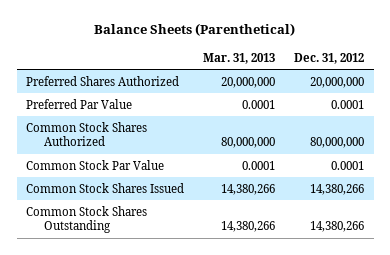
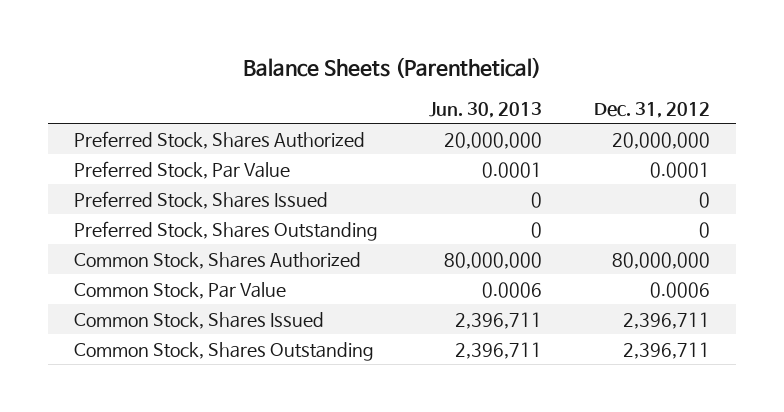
[203,52,276,64] Mar. 31, 2013 -> none
none -> [429,101,543,118] Jun. 30, 2013
[26,75,180,86] Preferred Shares Authorized -> [73,130,365,149] Preferred Stock, Shares Authorized
[26,98,133,109] Preferred Par Value -> [73,160,290,179] Preferred Stock, Par Value
none -> [73,190,328,209] Preferred Stock, Shares Issued
none -> [73,220,378,241] Preferred Stock, Shares Outstanding
[26,121,148,147] Common Stock Shares Authorized -> [73,251,361,269] Common Stock, Shares Authorized
[26,159,165,170] Common Stock Par Value -> [73,281,286,299] Common Stock, Par Value
[331,160,365,170] 0.0001 -> [650,281,711,298] 0.0006
[26,182,185,193] Common Stock Shares Issued -> [73,311,324,329] Common Stock, Shares Issued
[310,183,365,195] 14,380,266 -> [623,311,711,329] 2,396,711
[26,205,148,234] Common Stock Shares Outstanding -> [73,341,374,361] Common Stock, Shares Outstanding
[310,221,365,233] 14,380,266 -> [623,341,711,359] 2,396,711

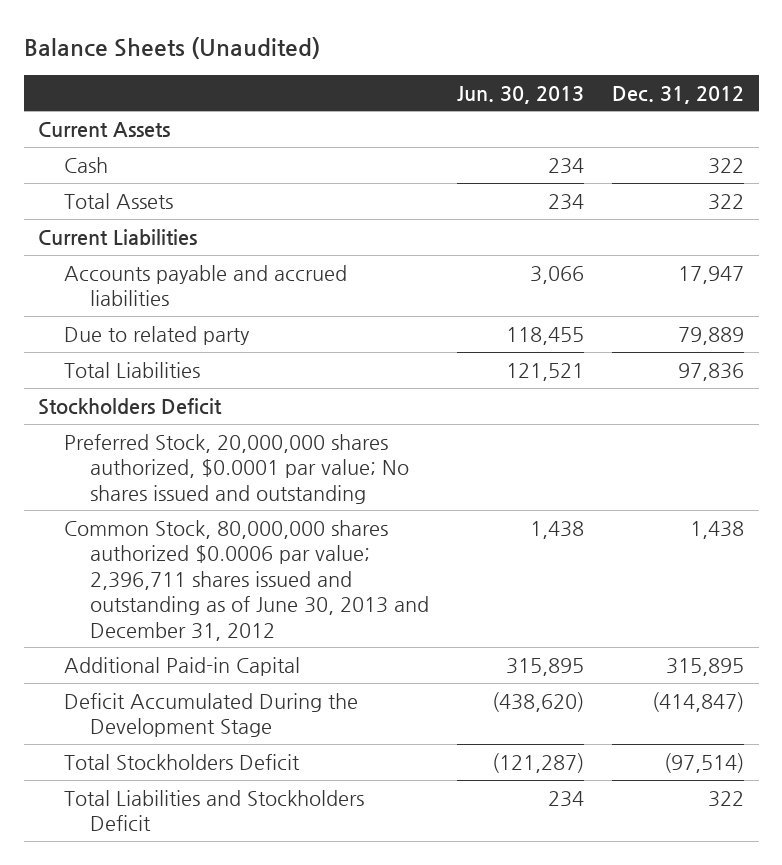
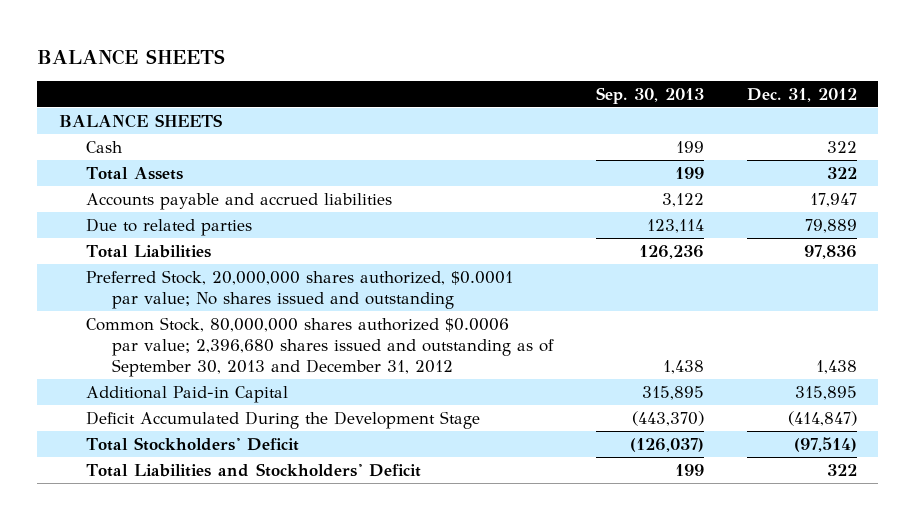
[23,36,320,59] Balance Sheets (Unaudited) -> [37,49,226,66] BALANCE SHEETS
[457,85,585,104] Jun. 30, 2013 -> none
none -> [596,86,705,104] Sep. 30, 2013
[37,121,170,137] Current Assets -> none
none -> [58,113,222,128] BALANCE SHEETS
[37,228,197,245] Current Liabilities -> none
[63,325,250,345] Due to related party -> [85,217,252,236] Due to related parties
[37,397,222,415] Stockholders Deficit -> none
[63,519,429,641] Common Stock, 80,000,000 shares authorized $0.0006 par value; 2,396,711 shares issued and outstanding as of June 30, 2013 and December 31, 2012 -> [85,316,555,378] Common Stock, 80,000,000 shares authorized $0.0006 par value; 2,396,680 shares issued and outstanding as of September 30, 2013 and December 31, 2012
[63,753,300,770] Total Stockholders Deficit -> [85,436,299,451] Total Stockholders' Deficit
[63,789,364,832] Total Liabilities and Stockholders Deficit -> [85,462,421,477] Total Liabilities and Stockholders' Deficit

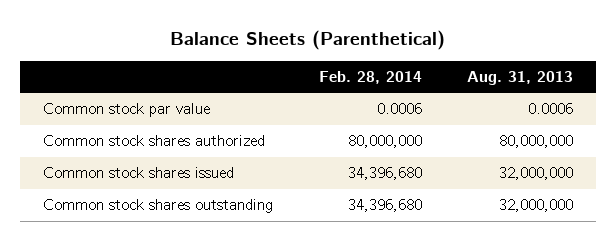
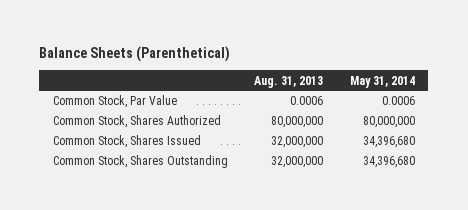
[318,70,422,84] Feb. 28, 2014 -> none
none -> [349,75,415,88] May 31, 2014
[42,103,210,118] Common stock par value -> [52,95,177,109] Common Stock, Par Value
[42,135,265,147] Common stock shares authorized -> [52,115,221,129] Common Stock, Shares Authorized
[42,167,234,179] Common stock shares issued -> [52,135,201,149] Common Stock, Shares Issued
[42,199,273,214] Common stock shares outstanding -> [52,155,228,169] Common Stock, Shares Outstanding

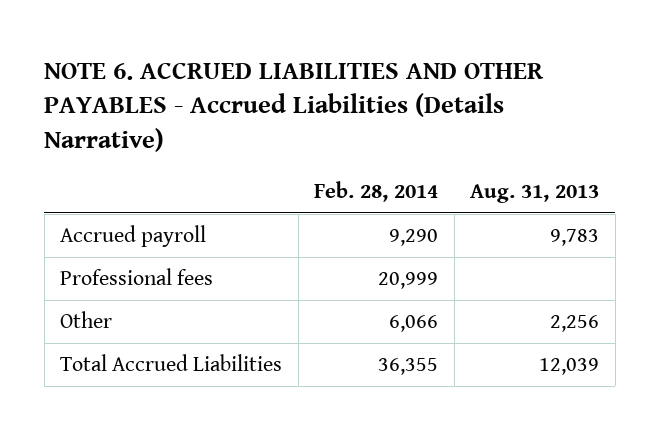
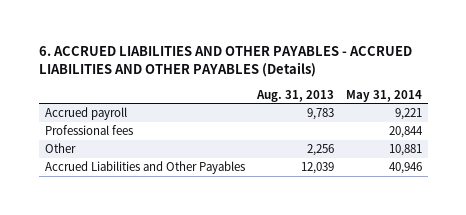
[44,61,545,152] NOTE 6. ACCRUED LIABILITIES AND OTHER PAYABLES - Accrued Liabilities (Details Narrative) -> [38,46,412,78] 6. ACCRUED LIABILITIES AND OTHER PAYABLES - ACCRUED LIABILITIES AND OTHER PAYABLES (Details)
[314,181,439,203] Feb. 28, 2014 -> none
none -> [345,89,422,102] May 31, 2014
[60,354,283,372] Total Accrued Liabilities -> [44,160,245,174] Accrued Liabilities and Other Payables

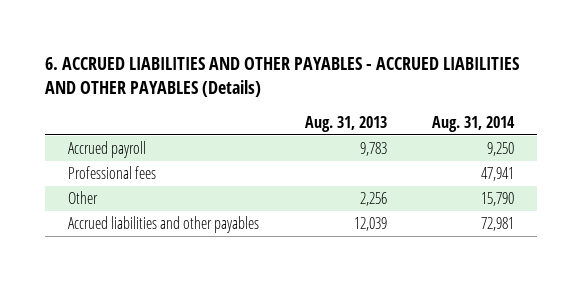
[345,89,422,102] May 31, 2014 -> none
none -> [432,115,516,132] Aug. 31, 2014
[44,160,245,174] Accrued Liabilities and Other Payables -> [67,215,259,233] Accrued liabilities and other payables

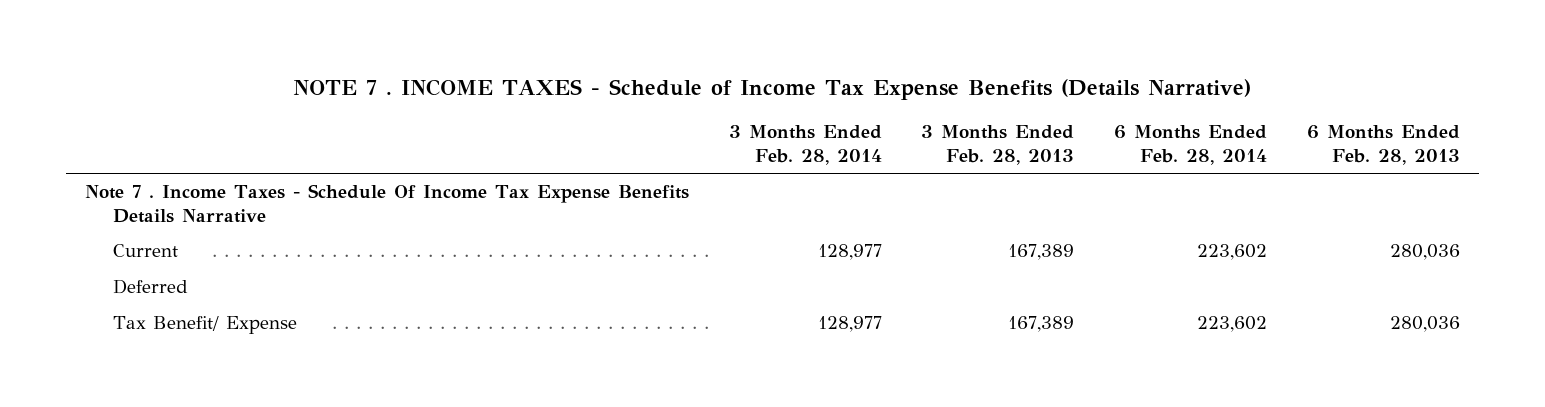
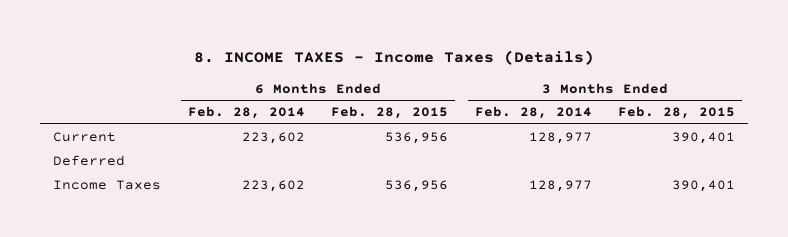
[293,79,1252,101] NOTE 7 . INCOME TAXES - Schedule of Income Tax Expense Benefits (Details Narrative) -> [194,50,595,66] 8. INCOME TAXES - Income Taxes (Details)
[921,125,1075,166] 3 Months Ended Feb. 28, 2013 -> none
[1306,125,1460,166] 6 Months Ended Feb. 28, 2013 -> none
none -> [331,106,449,120] Feb. 28, 2015
none -> [618,106,736,120] Feb. 28, 2015
[85,184,690,224] Note 7 . Income Taxes - Schedule Of Income Tax Expense Benefits Details Narrative -> none
[112,316,297,335] Tax Benefit/ Expense -> [53,180,162,191] Income Taxes

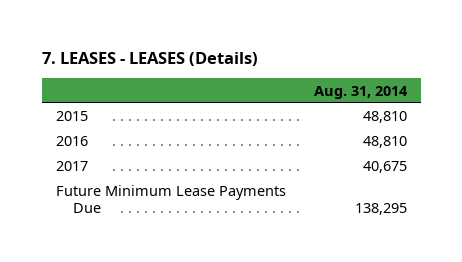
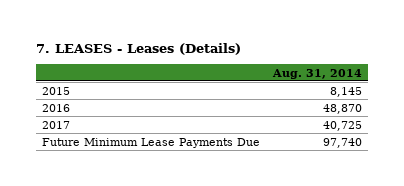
[41,51,258,66] 7. LEASES - LEASES (Details) -> [35,42,241,55] 7. LEASES - Leases (Details)
[362,111,407,124] 48,810 -> [329,86,362,97] 8,145
[362,136,407,149] 48,810 -> [322,103,362,114] 48,870
[362,161,407,174] 40,675 -> [322,120,362,131] 40,725
[354,203,407,216] 138,295 -> [322,137,362,148] 97,740

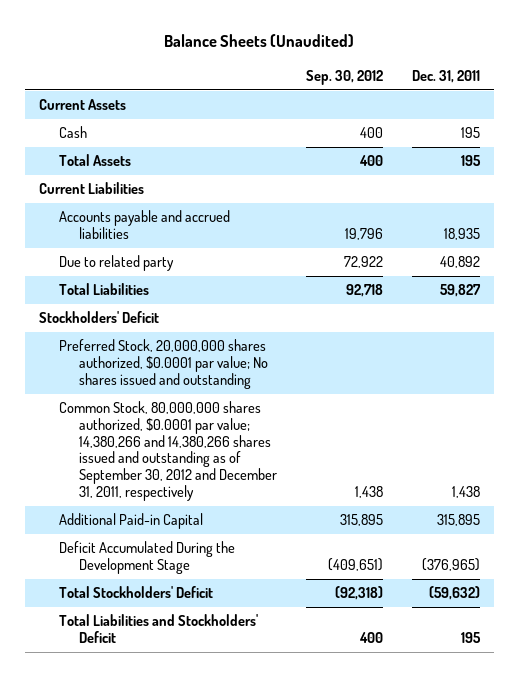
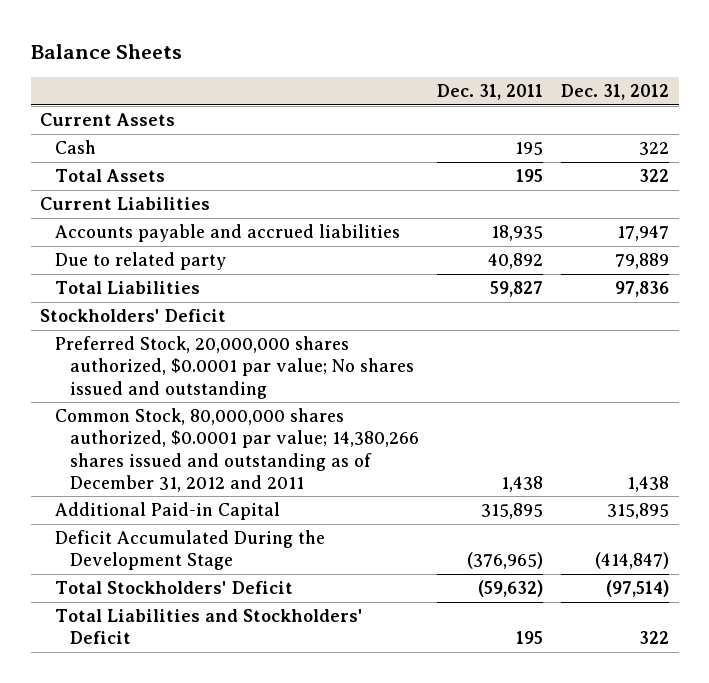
[164,34,355,48] Balance Sheets (Unaudited) -> [30,43,182,59] Balance Sheets
[305,70,383,86] Sep. 30, 2012 -> none
none -> [561,84,670,101] Dec. 31, 2012
[59,401,277,501] Common Stock, 80,000,000 shares authorized, $0.0001 par value; 14,380,266 and 14,380,266 shares issued and outstanding as of September 30, 2012 and December 31, 2011, respectively -> [54,408,419,492] Common Stock, 80,000,000 shares authorized, $0.0001 par value; 14,380,266 shares issued and outstanding as of December 31, 2012 and 2011

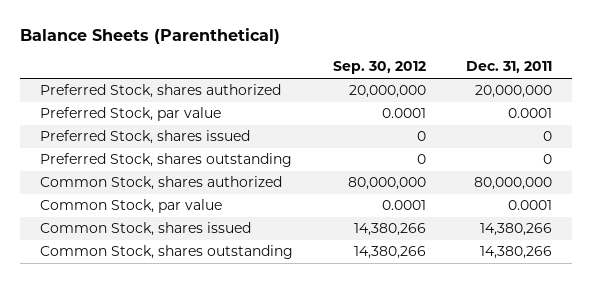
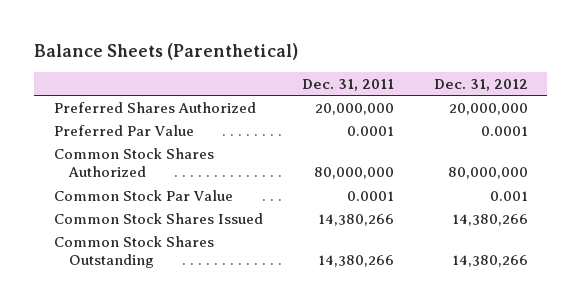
[332,61,426,75] Sep. 30, 2012 -> none
none -> [433,79,528,92] Dec. 31, 2012
[39,130,250,145] Preferred Stock, shares issued -> none
[39,153,292,168] Preferred Stock, shares outstanding -> none
[39,84,281,99] Preferred Stock, shares authorized -> [53,101,256,113] Preferred Shares Authorized
[39,107,221,122] Preferred Stock, par value -> [53,124,194,136] Preferred Par Value
[39,176,282,191] Common Stock, shares authorized -> [53,147,214,178] Common Stock Shares Authorized
[39,199,222,214] Common Stock, par value -> [53,189,233,201] Common Stock Par Value
[39,222,251,237] Common Stock, shares issued -> [53,212,263,224] Common Stock Shares Issued
[39,245,293,260] Common Stock, shares outstanding -> [53,235,214,269] Common Stock Shares Outstanding

